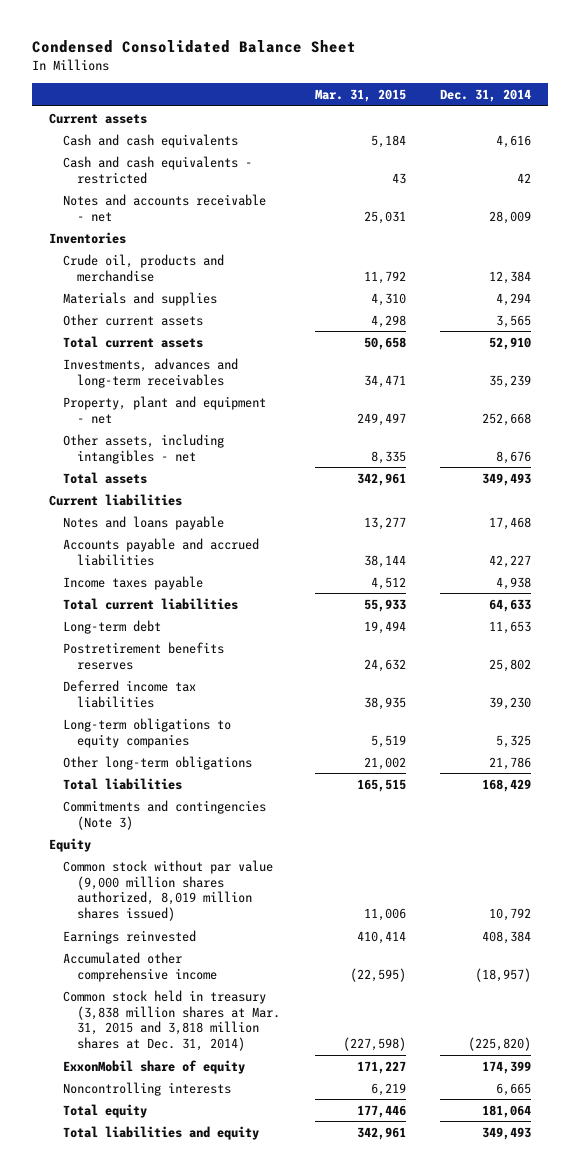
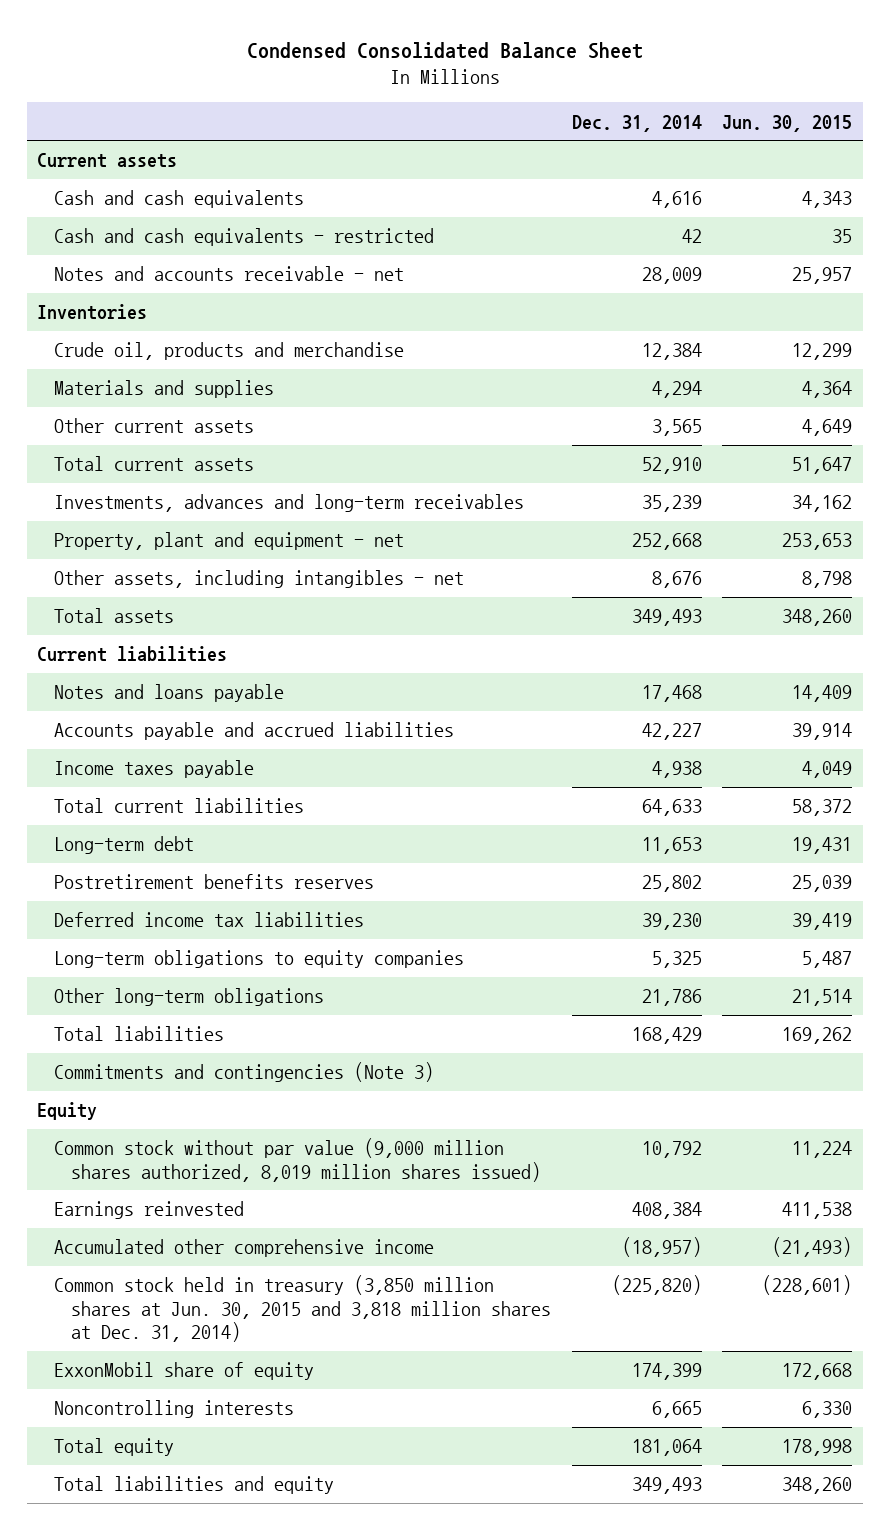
[314,89,406,103] Mar. 31, 2015 -> none
none -> [722,114,853,132] Jun. 30, 2015
[63,989,281,1052] Common stock held in treasury (3,838 million shares at Mar. 31, 2015 and 3,818 million shares at Dec. 31, 2014) -> [54,1275,552,1342] Common stock held in treasury (3,850 million shares at Jun. 30, 2015 and 3,818 million shares at Dec. 31, 2014)

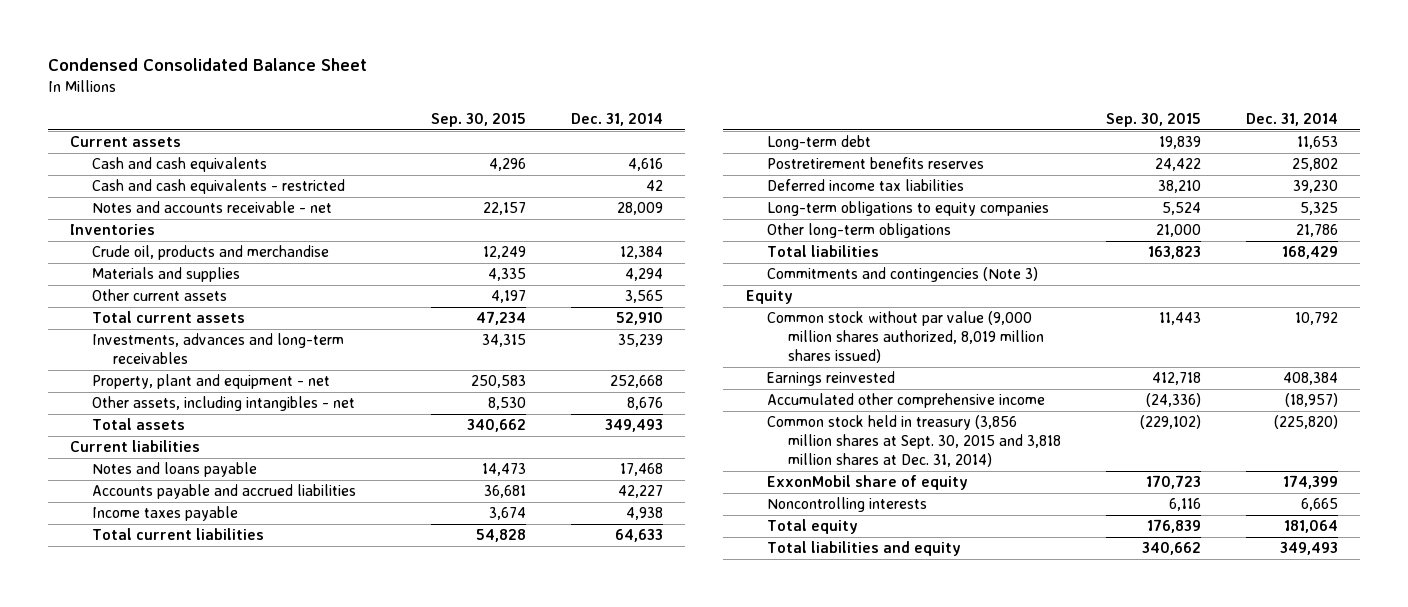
[722,114,853,132] Jun. 30, 2015 -> none
none -> [430,112,526,127] Sep. 30, 2015
[54,1275,552,1342] Common stock held in treasury (3,850 million shares at Jun. 30, 2015 and 3,818 million shares at Dec. 31, 2014) -> [766,415,1062,467] Common stock held in treasury (3,856 million shares at Sept. 30, 2015 and 3,818 million shares at Dec. 31, 2014)

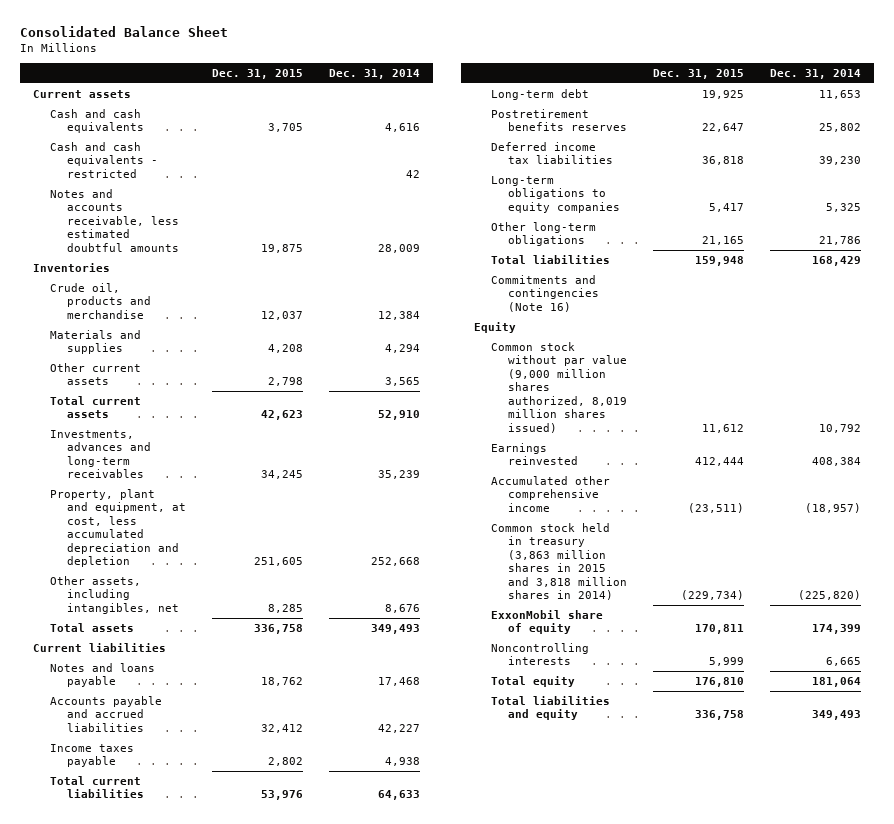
[47,58,367,72] Condensed Consolidated Balance Sheet -> [19,25,228,37] Consolidated Balance Sheet
[430,112,526,127] Sep. 30, 2015 -> none
none -> [211,69,303,80] Dec. 31, 2015
[91,201,332,214] Notes and accounts receivable - net -> [49,188,180,252] Notes and accounts receivable, less estimated doubtful amounts
[91,374,330,390] Property, plant and equipment - net -> [49,488,187,568] Property, plant and equipment, at cost, less accumulated depreciation and depletion
[91,396,355,412] Other assets, including intangibles - net -> [49,575,180,614] Other assets, including intangibles, net
[766,267,1038,283] Commitments and contingencies (Note 3) -> [491,274,600,312] Commitments and contingencies (Note 16)
[766,415,1062,467] Common stock held in treasury (3,856 million shares at Sept. 30, 2015 and 3,818 million shares at Dec. 31, 2014) -> [491,522,628,601] Common stock held in treasury (3,863 million shares in 2015 and 3,818 million shares in 2014)

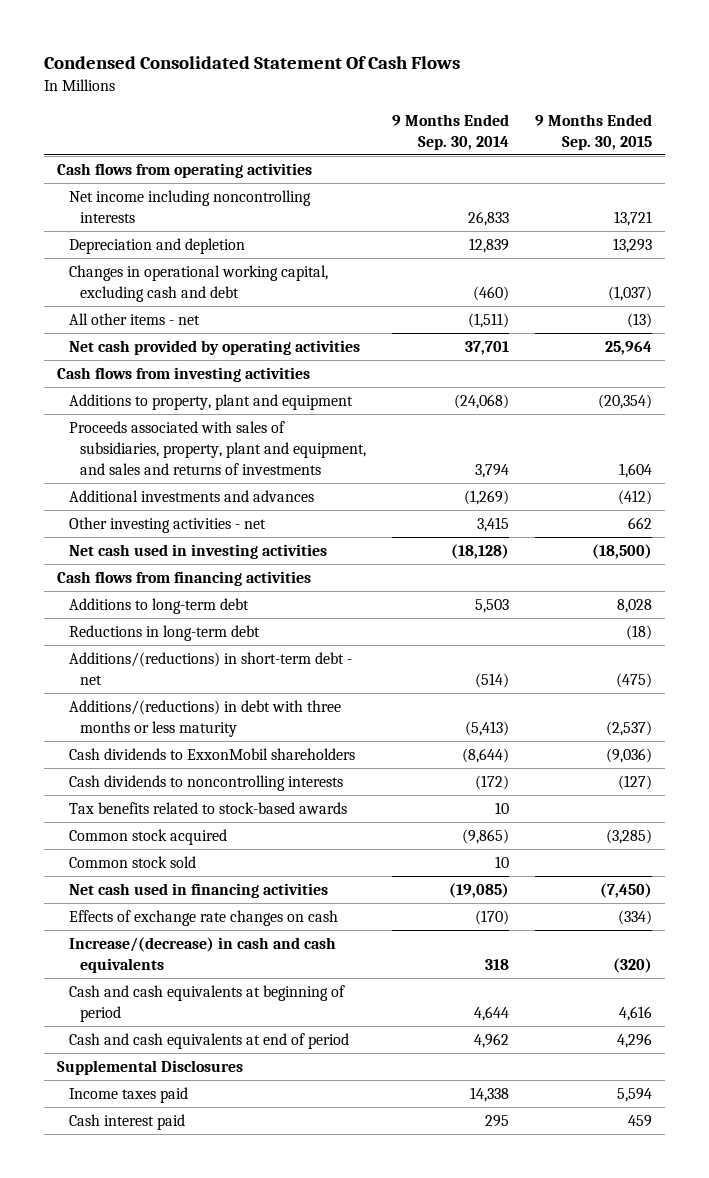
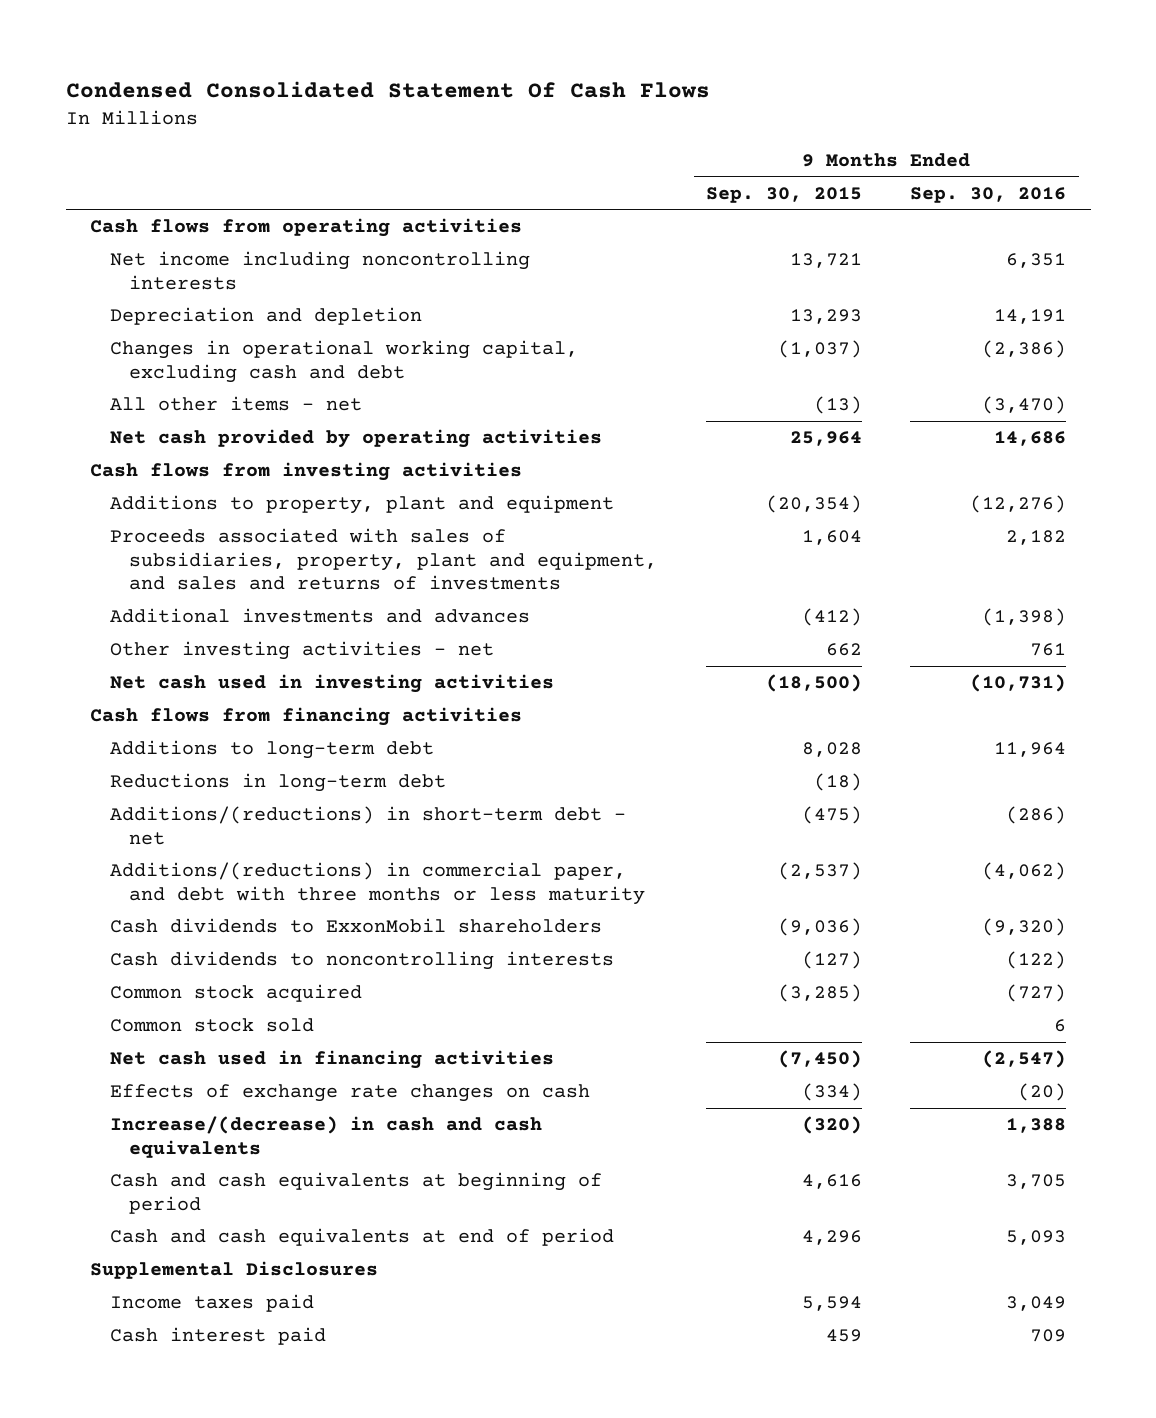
[391,113,509,150] 9 Months Ended Sep. 30, 2014 -> none
none -> [910,186,1067,203] Sep. 30, 2016
[68,699,341,737] Additions/(reductions) in debt with three months or less maturity -> [109,862,646,905] Additions/(reductions) in commercial paper, and debt with three months or less maturity
[68,801,347,814] Tax benefits related to stock-based awards -> none

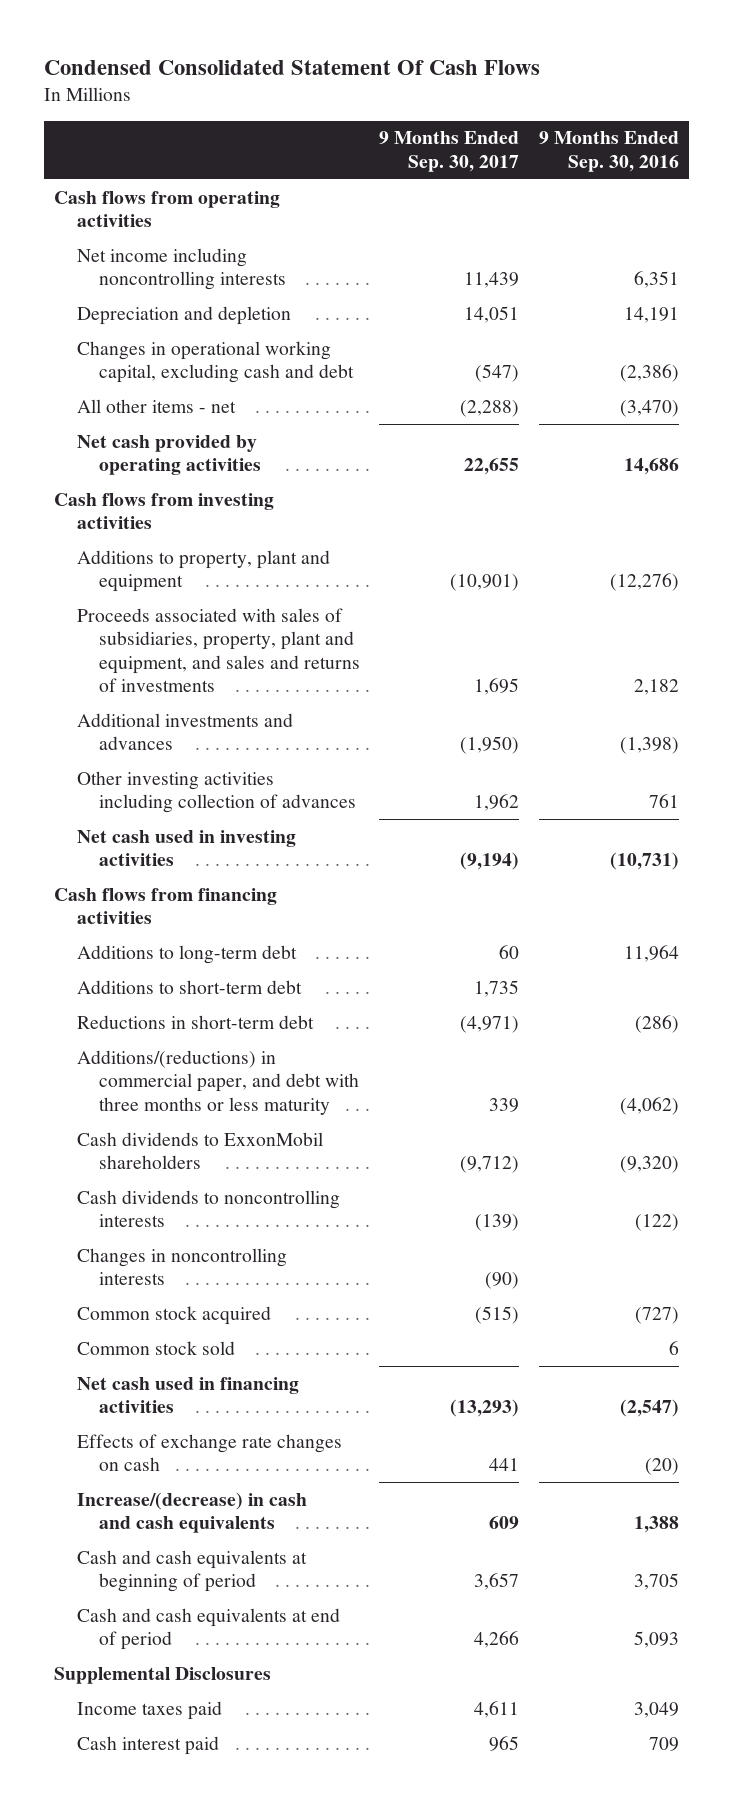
[705,186,862,203] Sep. 30, 2015 -> none
none -> [379,131,520,172] 9 Months Ended Sep. 30, 2017
[109,641,494,661] Other investing activities - net -> [76,770,356,814] Other investing activities including collection of advances
[109,773,446,793] Reductions in long-term debt -> none
none -> [76,979,302,994] Additions to short-term debt
[109,806,626,845] Additions/(reductions) in short-term debt - net -> [76,1014,314,1029] Reductions in short-term debt
none -> [76,1247,287,1286] Changes in noncontrolling interests

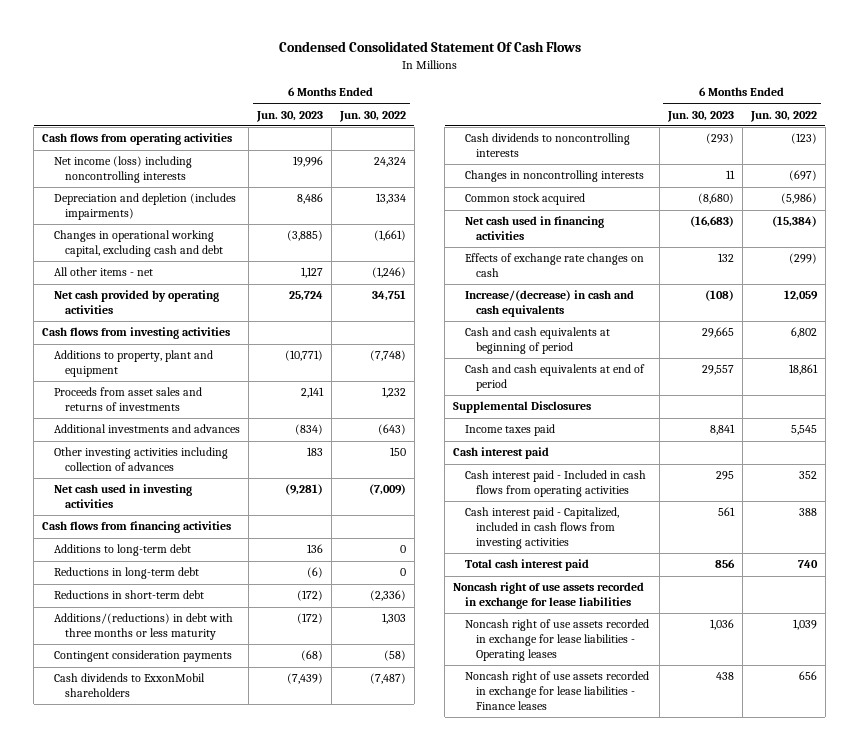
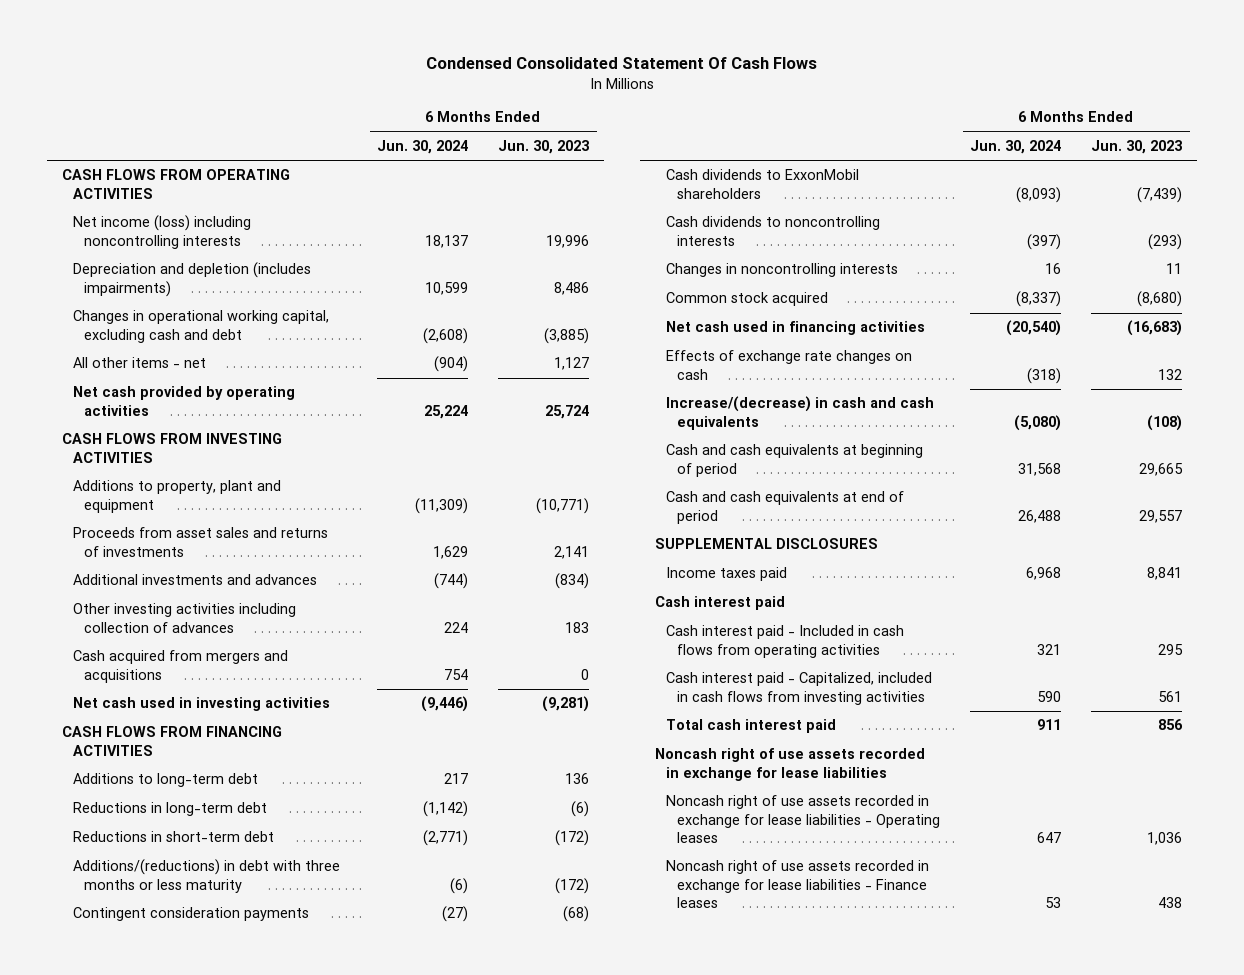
[338,110,406,122] Jun. 30, 2022 -> none
none -> [377,140,469,155] Jun. 30, 2024
[42,133,233,146] Cash flows from operating activities -> [61,169,290,199] CASH FLOWS FROM OPERATING ACTIVITIES
[42,327,231,340] Cash flows from investing activities -> [61,433,282,463] CASH FLOWS FROM INVESTING ACTIVITIES
none -> [72,650,288,683] Cash acquired from mergers and acquisitions
[42,521,232,534] Cash flows from financing activities -> [61,726,282,756] CASH FLOWS FROM FINANCING ACTIVITIES
[453,401,592,414] Supplemental Disclosures -> [654,538,878,550] SUPPLEMENTAL DISCLOSURES

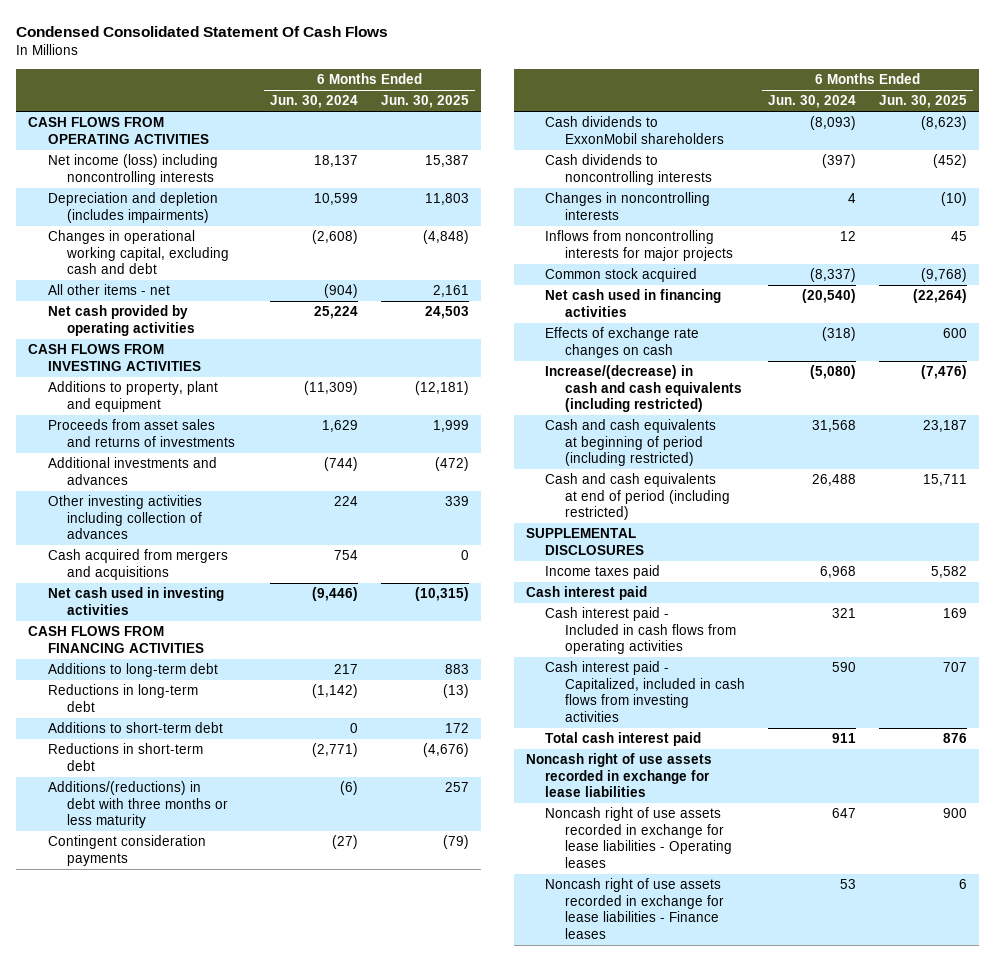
[498,140,590,155] Jun. 30, 2023 -> none
none -> [381,95,470,109] Jun. 30, 2025
none -> [47,722,223,734] Additions to short-term debt
[1045,263,1062,275] 16 -> [848,193,857,204] 4
none -> [545,230,734,261] Inflows from noncontrolling interests for major projects
[666,396,935,430] Increase/(decrease) in cash and cash equivalents -> [545,365,743,413] Increase/(decrease) in cash and cash equivalents (including restricted)
[666,444,924,477] Cash and cash equivalents at beginning of period -> [545,419,717,467] Cash and cash equivalents at beginning of period (including restricted)
[666,491,905,524] Cash and cash equivalents at end of period -> [545,473,731,521] Cash and cash equivalents at end of period (including restricted)

